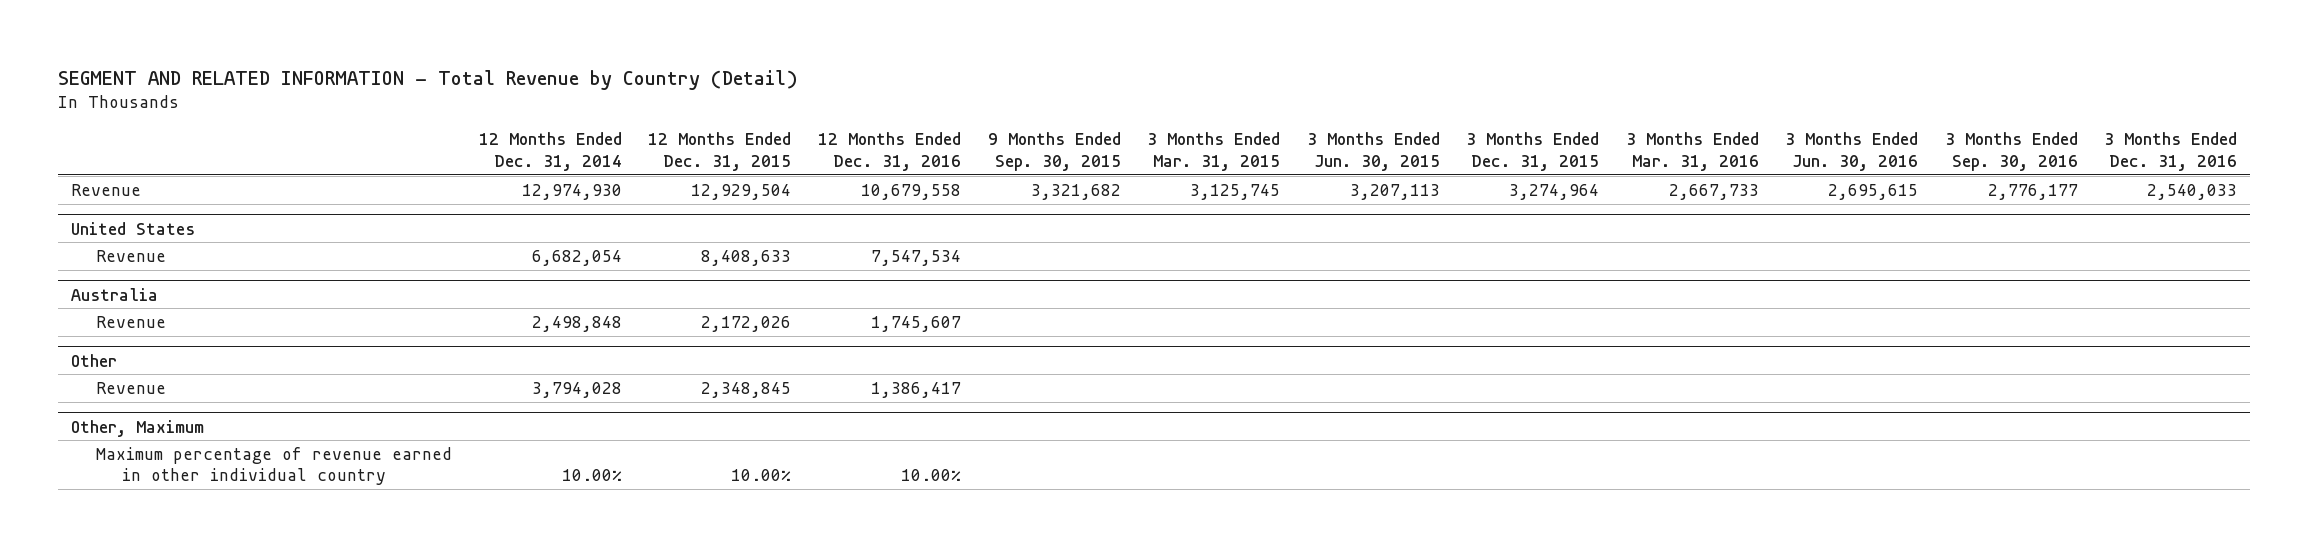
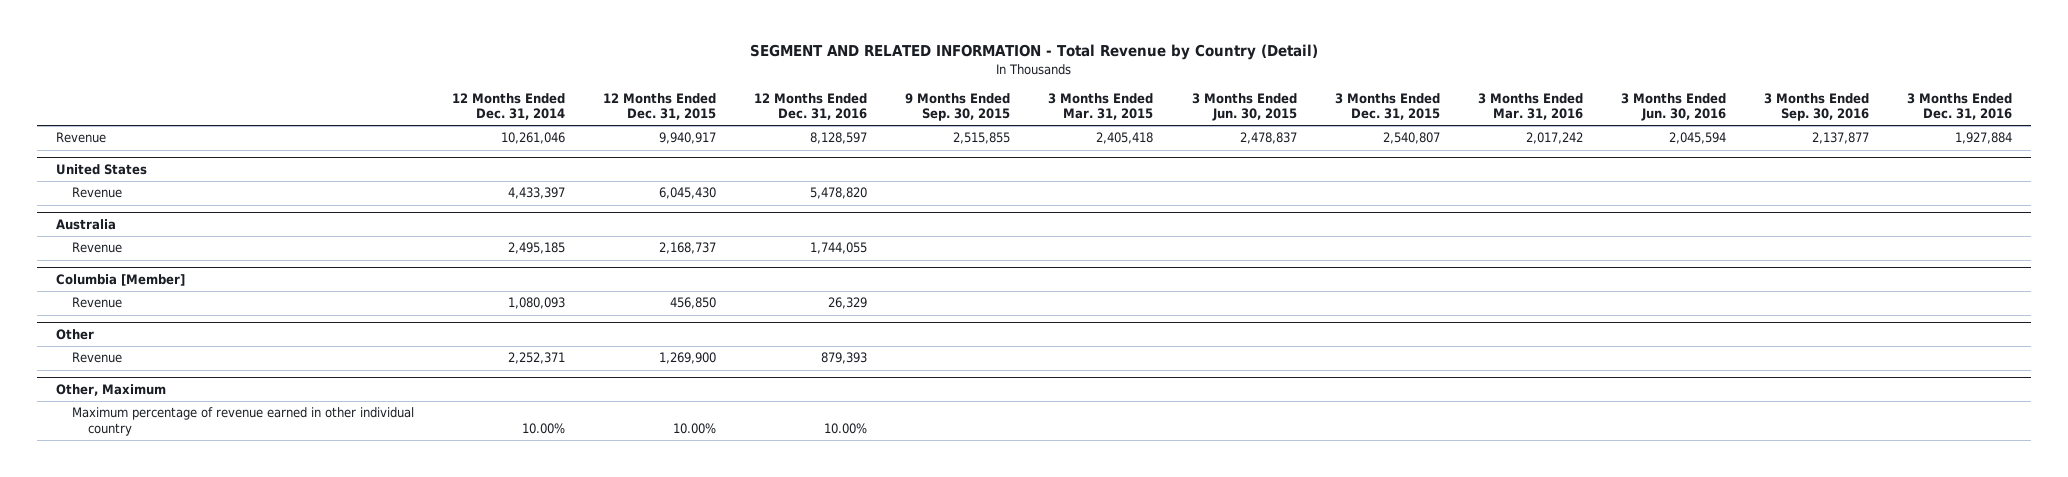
[521,183,622,200] 12,974,930 -> [501,132,566,145] 10,261,046
[691,183,792,200] 12,929,504 -> [659,132,717,145] 9,940,917
[860,183,961,200] 10,679,558 -> [810,132,868,145] 8,128,597
[1030,183,1121,200] 3,321,682 -> [953,132,1011,145] 2,515,855
[1190,183,1281,200] 3,125,745 -> [1096,132,1154,145] 2,405,418
[1349,183,1440,200] 3,207,113 -> [1239,132,1297,145] 2,478,837
[1509,183,1600,200] 3,274,964 -> [1382,132,1440,145] 2,540,807
[1668,183,1759,200] 2,667,733 -> [1525,132,1583,145] 2,017,242
[1828,183,1919,200] 2,695,615 -> [1668,132,1726,145] 2,045,594
[1987,183,2078,200] 2,776,177 -> [1811,132,1869,145] 2,137,877
[2147,183,2238,200] 2,540,033 -> [1955,132,2013,145] 1,927,884
[531,249,622,266] 6,682,054 -> [508,187,566,200] 4,433,397
[701,249,792,266] 8,408,633 -> [659,187,717,200] 6,045,430
[870,249,961,266] 7,547,534 -> [810,187,868,200] 5,478,820
[531,315,622,332] 2,498,848 -> [508,242,566,255] 2,495,185
[701,315,792,332] 2,172,026 -> [659,242,717,255] 2,168,737
[870,315,961,332] 1,745,607 -> [810,242,868,255] 1,744,055
none -> [55,274,185,287] Columbia [Member]
none -> [71,297,122,309] Revenue
[531,381,622,398] 3,794,028 -> [508,352,566,365] 2,252,371
[701,381,792,398] 2,348,845 -> [659,352,717,365] 1,269,900
[870,381,961,398] 1,386,417 -> [821,352,868,365] 879,393

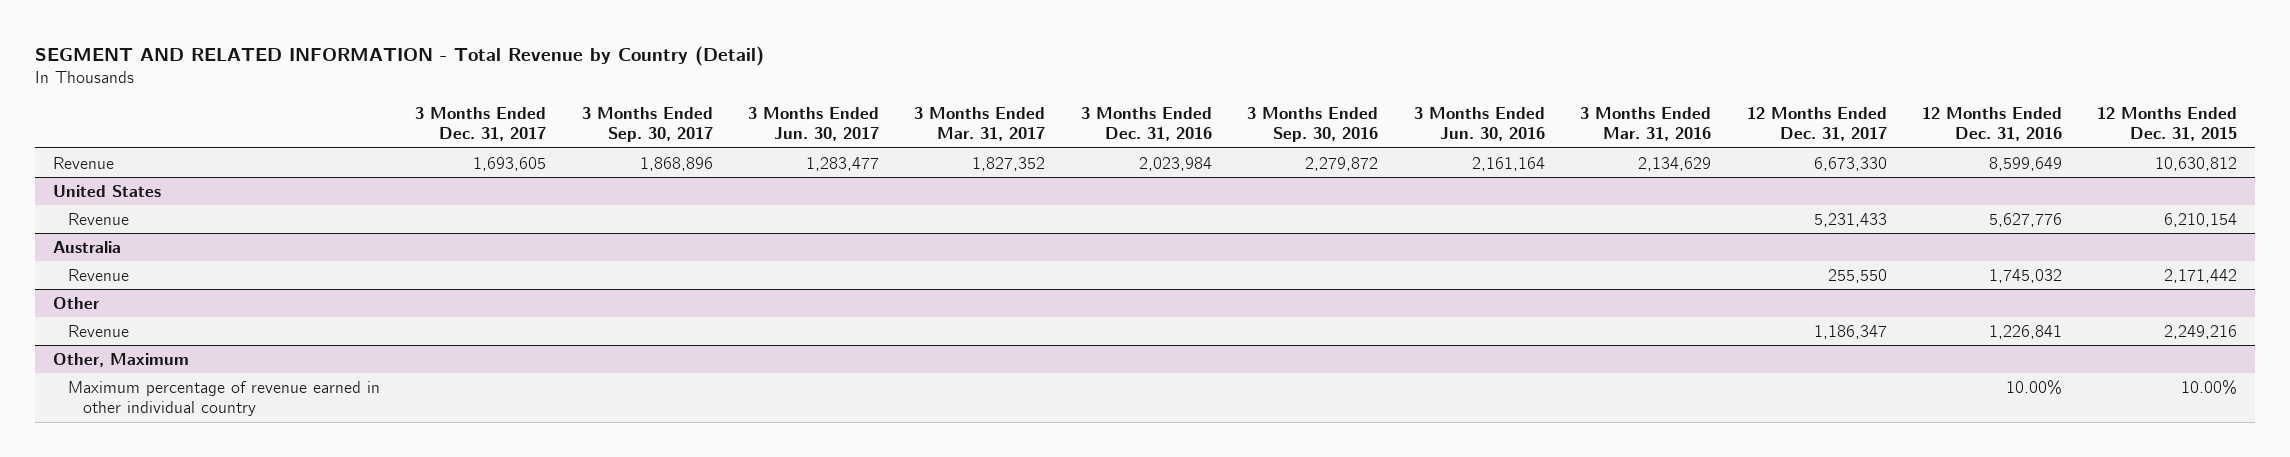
[452,92,566,120] 12 Months Ended Dec. 31, 2014 -> none
[905,92,1011,121] 9 Months Ended Sep. 30, 2015 -> none
[1048,92,1154,120] 3 Months Ended Mar. 31, 2015 -> none
[1191,92,1297,121] 3 Months Ended Jun. 30, 2015 -> none
[1334,92,1440,120] 3 Months Ended Dec. 31, 2015 -> none
none -> [415,106,547,142] 3 Months Ended Dec. 31, 2017
none -> [581,106,713,143] 3 Months Ended Sep. 30, 2017
none -> [748,106,880,142] 3 Months Ended Jun. 30, 2017
none -> [914,106,1046,142] 3 Months Ended Mar. 31, 2017
none -> [1746,106,1887,142] 12 Months Ended Dec. 31, 2017
[659,132,717,145] 9,940,917 -> [2155,156,2238,171] 10,630,812
[810,132,868,145] 8,128,597 -> [1988,156,2062,171] 8,599,649
[1525,132,1583,145] 2,017,242 -> [1638,156,1712,171] 2,134,629
[1668,132,1726,145] 2,045,594 -> [1471,156,1545,171] 2,161,164
[1811,132,1869,145] 2,137,877 -> [1305,156,1379,171] 2,279,872
[1955,132,2013,145] 1,927,884 -> [1138,156,1212,171] 2,023,984
[659,187,717,200] 6,045,430 -> [2164,212,2238,227] 6,210,154
[810,187,868,200] 5,478,820 -> [1988,212,2062,227] 5,627,776
[55,274,185,287] Columbia [Member] -> none
[71,297,122,309] Revenue -> none
[659,242,717,255] 2,168,737 -> [2164,268,2238,283] 2,171,442
[810,242,868,255] 1,744,055 -> [1988,268,2062,283] 1,745,032
[659,352,717,365] 1,269,900 -> [2164,324,2238,339] 2,249,216
[821,352,868,365] 879,393 -> [1988,324,2062,339] 1,226,841

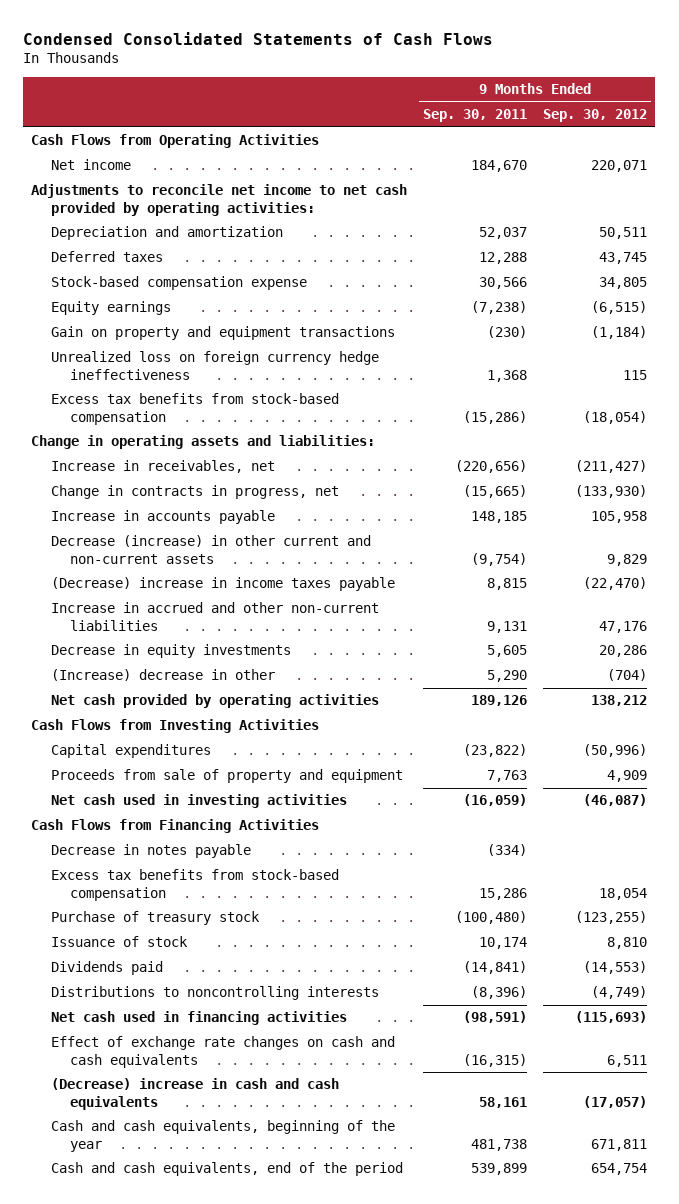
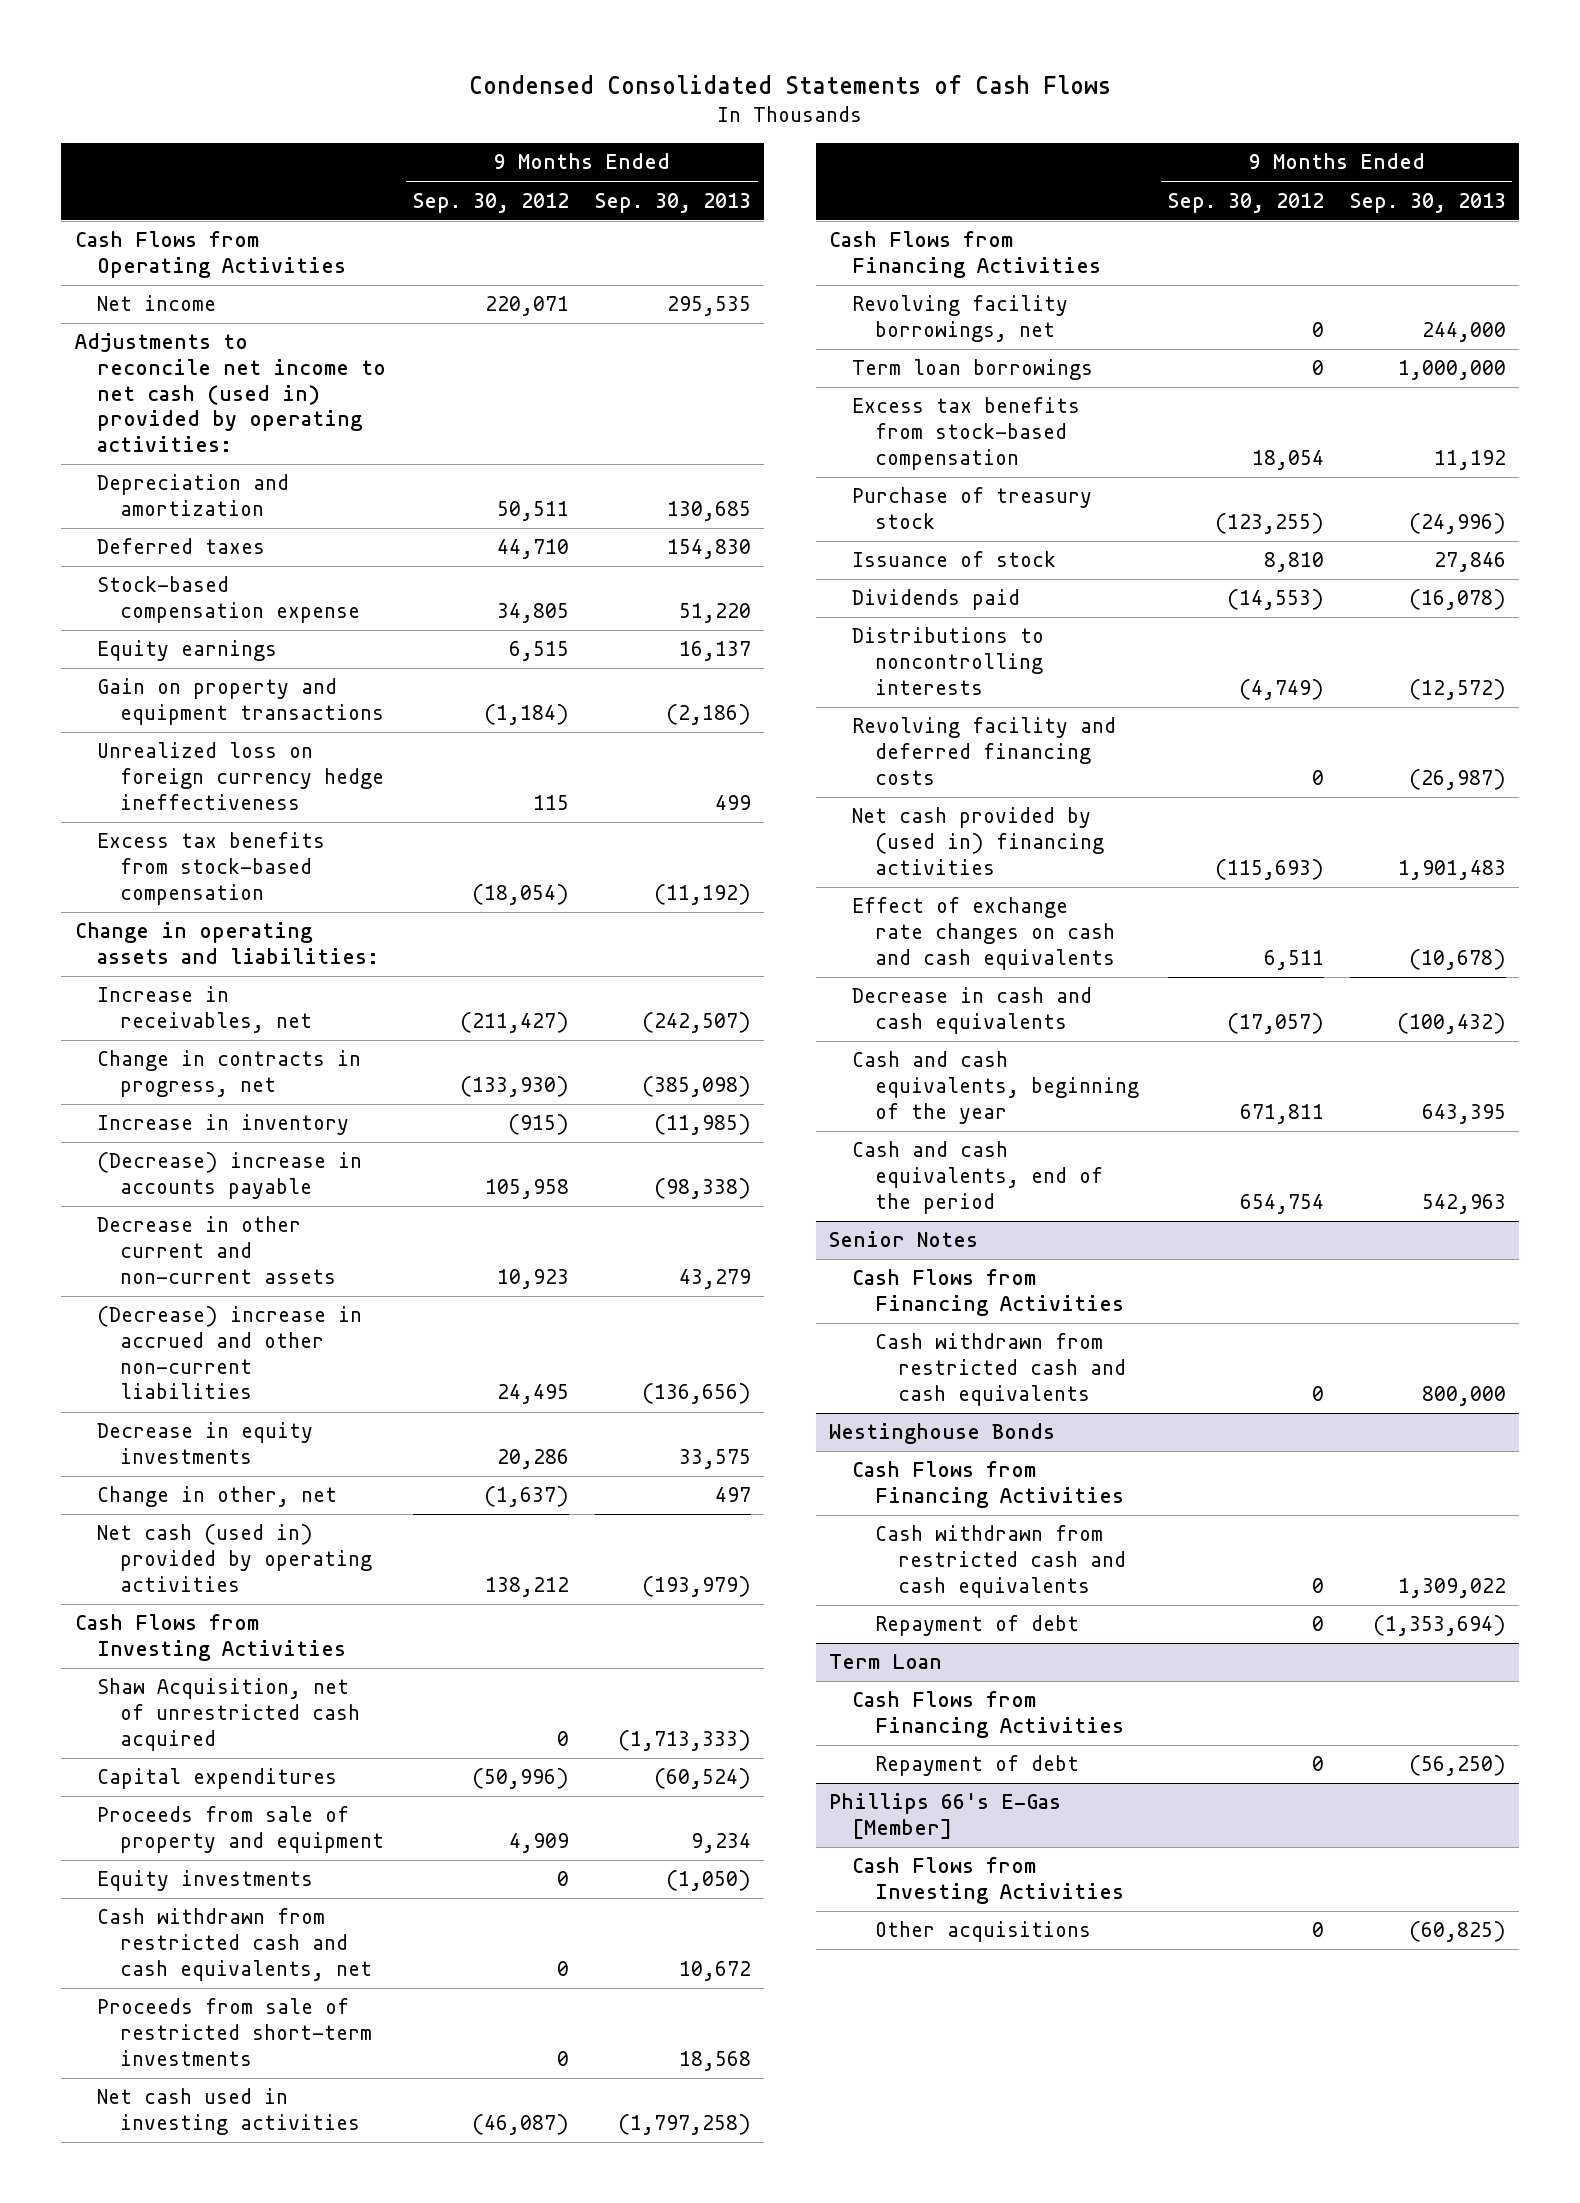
[423,109,528,123] Sep. 30, 2011 -> none
none -> [594,192,751,213] Sep. 30, 2013
[31,184,408,216] Adjustments to reconcile net income to net cash provided by operating activities: -> [74,333,387,453] Adjustments to reconcile net income to net cash (used in) provided by operating activities:
[599,252,648,265] 43,745 -> [496,539,569,560] 44,710
[591,301,648,315] (6,515) -> [508,641,569,662] 6,515
[50,577,395,592] (Decrease) increase in income taxes payable -> none
none -> [97,1114,350,1136] Increase in inventory
[50,510,275,525] Increase in accounts payable -> [97,1152,363,1200] (Decrease) increase in accounts payable
[50,535,371,564] Decrease (increase) in other current and non-current assets -> [97,1216,337,1284] Decrease in other current and non-current assets
[607,553,648,566] 9,829 -> [496,1268,569,1289] 10,923
[50,602,379,631] Increase in accrued and other non-current liabilities -> [97,1306,363,1400] (Decrease) increase in accrued and other non-current liabilities
[599,620,648,633] 47,176 -> [496,1384,569,1405] 24,495
[50,669,275,682] (Increase) decrease in other -> [97,1486,338,1508] Change in other, net
[607,669,648,682] (704) -> [483,1486,569,1508] (1,637)
[50,694,379,709] Net cash provided by operating activities -> [97,1524,373,1592] Net cash (used in) provided by operating activities
none -> [97,1678,361,1751] Shaw Acquisition, net of unrestricted cash acquired
none -> [97,1870,314,1892] Equity investments
none -> [97,1908,373,1981] Cash withdrawn from restricted cash and cash equivalents, net
none -> [97,1998,373,2066] Proceeds from sale of restricted short-term investments
[50,844,251,859] Decrease in notes payable -> none
none -> [852,295,1069,343] Revolving facility borrowings, net
none -> [852,359,1094,381] Term loan borrowings
none -> [852,717,1117,785] Revolving facility and deferred financing costs
[50,1011,347,1026] Net cash used in financing activities -> [852,807,1104,875] Net cash provided by (used in) financing activities
[50,1078,339,1110] (Decrease) increase in cash and cash equivalents -> [852,987,1093,1035] Decrease in cash and cash equivalents
none -> [829,1231,979,1248] Senior Notes
none -> [852,1269,1124,1317] Cash Flows from Financing Activities
none -> [874,1333,1126,1406] Cash withdrawn from restricted cash and cash equivalents
none -> [829,1423,1056,1445] Westinghouse Bonds
none -> [852,1461,1124,1509] Cash Flows from Financing Activities
none -> [874,1525,1126,1598] Cash withdrawn from restricted cash and cash equivalents
none -> [874,1615,1079,1637] Repayment of debt
none -> [829,1654,943,1670] Term Loan
none -> [852,1691,1124,1739] Cash Flows from Financing Activities
none -> [874,1755,1079,1777] Repayment of debt
none -> [829,1793,1062,1840] Phillips 66's E-Gas [Member]
none -> [852,1857,1124,1905] Cash Flows from Investing Activities
none -> [874,1921,1091,1943] Other acquisitions

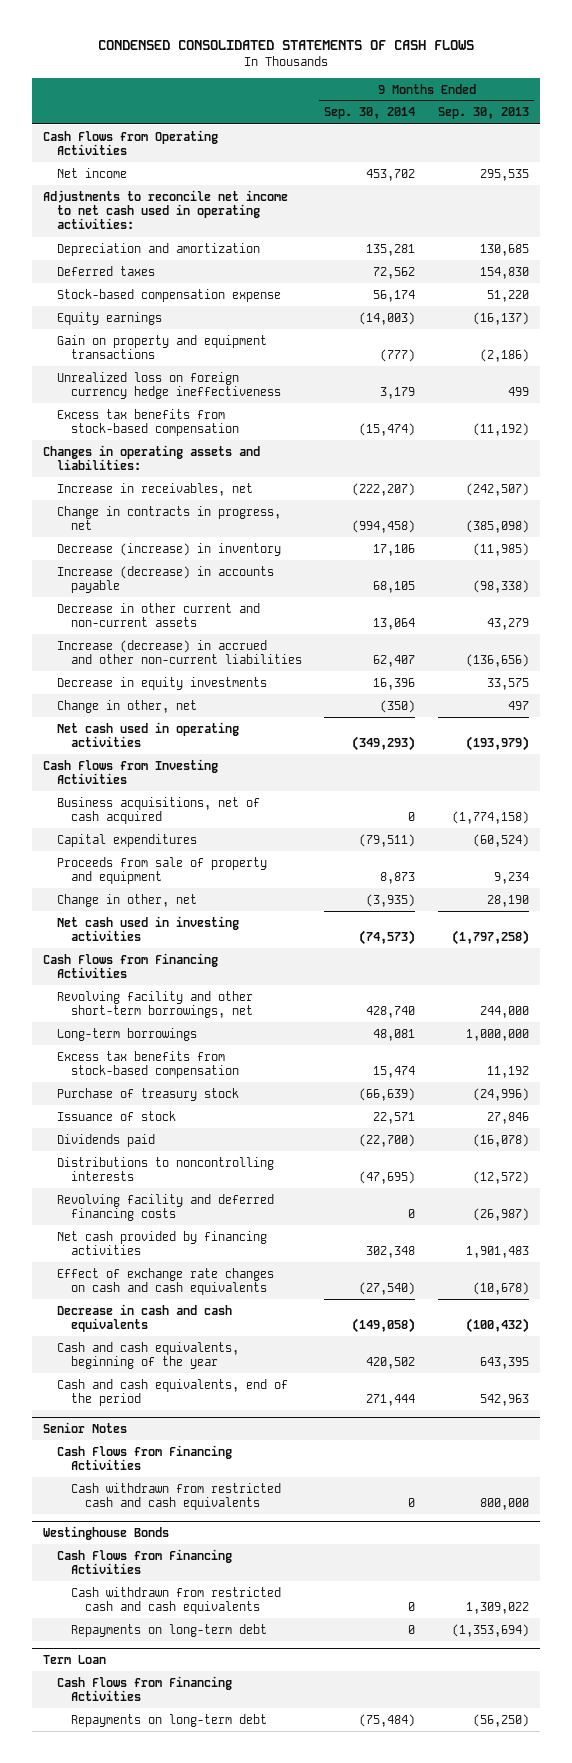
[469,74,1112,94] Condensed Consolidated Statements of Cash Flows -> [97,40,474,51] CONDENSED CONSOLIDATED STATEMENTS OF CASH FLOWS
[412,192,569,213] Sep. 30, 2012 -> none
none -> [324,107,416,120] Sep. 30, 2014
[74,333,387,453] Adjustments to reconcile net income to net cash (used in) provided by operating activities: -> [43,189,289,230] Adjustments to reconcile net income to net cash used in operating activities:
[678,641,751,662] 16,137 -> [472,311,529,325] (16,137)
[74,922,380,965] Change in operating assets and liabilities: -> [43,444,261,470] Changes in operating assets and liabilities:
[97,1114,350,1136] Increase in inventory -> [57,542,282,556] Decrease (increase) in inventory
[97,1152,363,1200] (Decrease) increase in accounts payable -> [57,565,275,593] Increase (decrease) in accounts payable
[97,1306,363,1400] (Decrease) increase in accrued and other non-current liabilities -> [57,639,303,664] Increase (decrease) in accrued and other non-current liabilities
[97,1524,373,1592] Net cash (used in) provided by operating activities -> [57,721,240,747] Net cash used in operating activities
[97,1678,361,1751] Shaw Acquisition, net of unrestricted cash acquired -> [57,796,261,824] Business acquisitions, net of cash acquired
[617,1729,751,1751] (1,713,333) -> [451,810,529,824] (1,774,158)
[97,1870,314,1892] Equity investments -> none
[97,1908,373,1981] Cash withdrawn from restricted cash and cash equivalents, net -> none
[97,1998,373,2066] Proceeds from sale of restricted short-term investments -> none
none -> [57,893,198,907] Change in other, net
[852,295,1069,343] Revolving facility borrowings, net -> [57,990,254,1018] Revolving facility and other short-term borrowings, net
[852,359,1094,381] Term loan borrowings -> [57,1027,198,1041] Long-term borrowings
[852,807,1104,875] Net cash provided by (used in) financing activities -> [57,1230,268,1255] Net cash provided by financing activities
[874,1615,1079,1637] Repayment of debt -> [71,1623,268,1637] Repayments on long-term debt
[829,1793,1062,1840] Phillips 66's E-Gas [Member] -> none
[852,1857,1124,1905] Cash Flows from Investing Activities -> none
[874,1921,1091,1943] Other acquisitions -> none
[874,1755,1079,1777] Repayment of debt -> [71,1713,268,1727] Repayments on long-term debt

